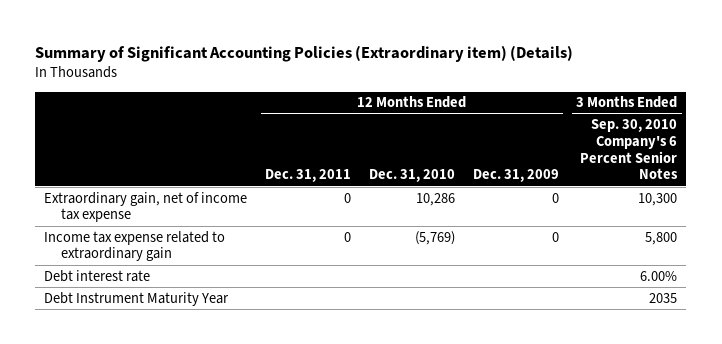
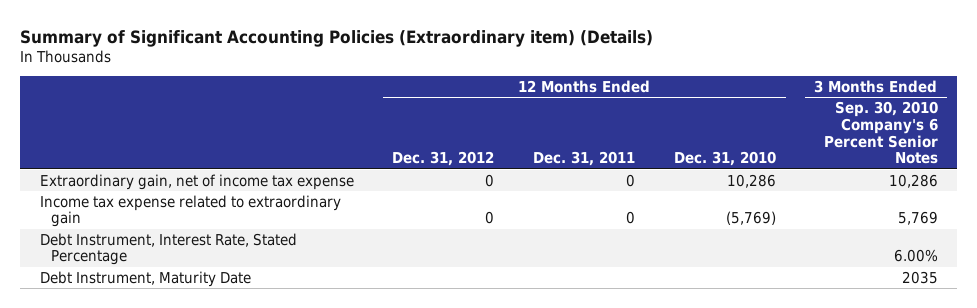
[472,169,559,183] Dec. 31, 2009 -> none
none -> [392,151,495,167] Dec. 31, 2012
[638,192,678,206] 10,300 -> [888,173,938,188] 10,286
[645,231,678,245] 5,800 -> [897,211,938,226] 5,769
[44,269,151,282] Debt interest rate -> [39,232,297,266] Debt Instrument, Interest Rate, Stated Percentage
[44,291,230,306] Debt Instrument Maturity Year -> [39,270,251,287] Debt Instrument, Maturity Date

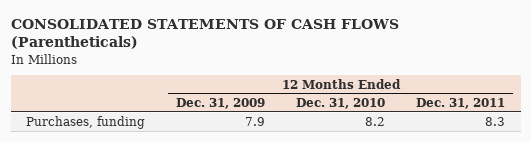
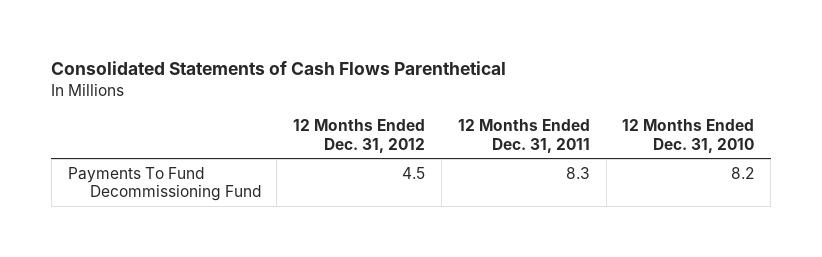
[10,19,399,50] CONSOLIDATED STATEMENTS OF CASH FLOWS (Parentheticals) -> [51,61,507,76] Consolidated Statements of Cash Flows Parenthetical
[176,98,266,110] Dec. 31, 2009 -> none
none -> [293,119,426,153] 12 Months Ended Dec. 31, 2012
[26,116,146,130] Purchases, funding -> [67,166,261,202] Payments To Fund Decommissioning Fund

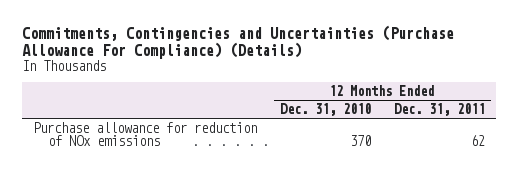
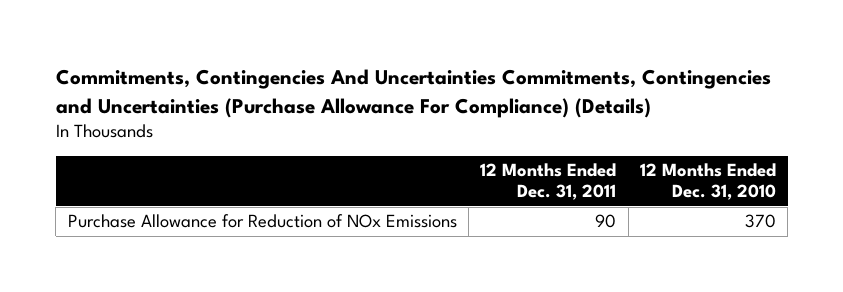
[21,25,454,60] Commitments, Contingencies and Uncertainties (Purchase Allowance For Compliance) (Details) -> [55,69,771,118] Commitments, Contingencies And Uncertainties Commitments, Contingencies and Uncertainties (Purchase Allowance For Compliance) (Details)
[33,122,258,146] Purchase allowance for reduction of NOx emissions -> [67,214,457,229] Purchase Allowance for Reduction of NOx Emissions
[470,134,485,146] 62 -> [595,214,617,229] 90

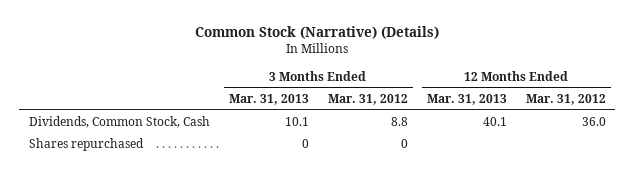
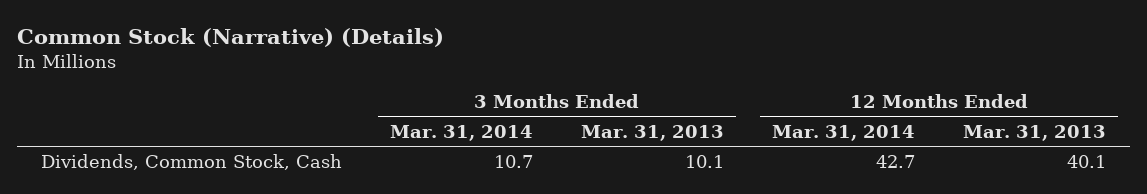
[327,93,408,105] Mar. 31, 2012 -> none
[525,93,606,105] Mar. 31, 2012 -> none
none -> [389,124,533,141] Mar. 31, 2014
none -> [772,124,916,141] Mar. 31, 2014
[28,138,144,152] Shares repurchased -> none

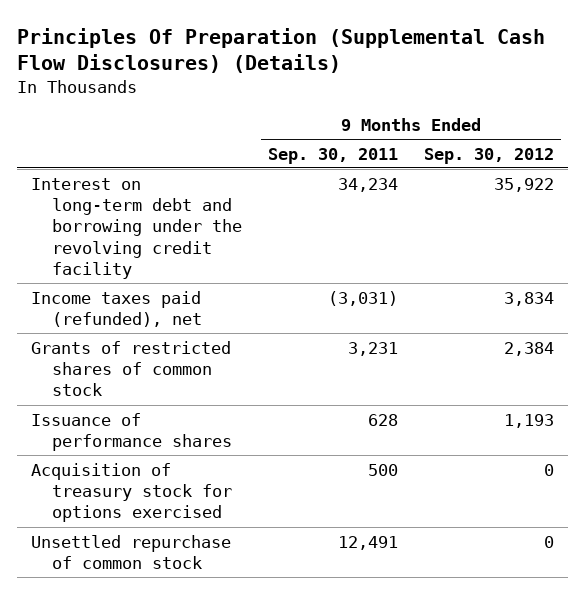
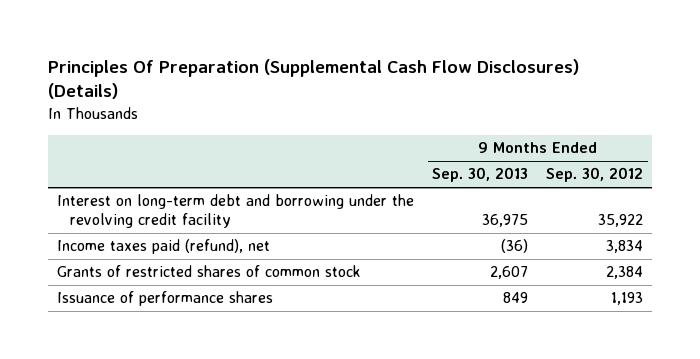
[267,147,398,164] Sep. 30, 2011 -> none
none -> [432,167,529,183] Sep. 30, 2013
[30,290,202,328] Income taxes paid (refunded), net -> [56,239,270,255] Income taxes paid (refund), net
[30,462,232,523] Acquisition of treasury stock for options exercised -> none
[30,534,231,570] Unsettled repurchase of common stock -> none

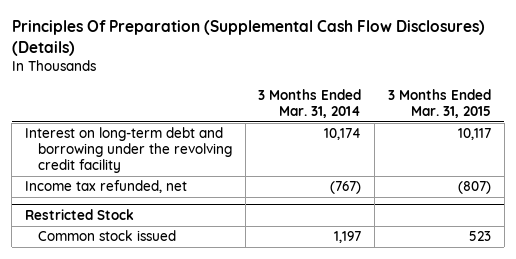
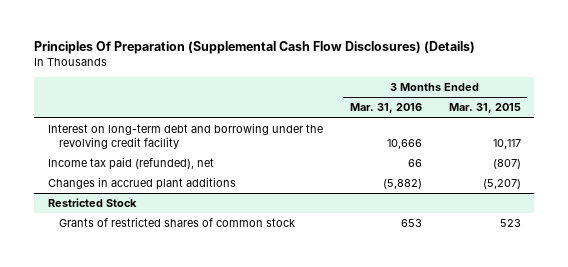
[258,88,362,118] 3 Months Ended Mar. 31, 2014 -> none
none -> [349,103,422,114] Mar. 31, 2016
[25,180,188,194] Income tax refunded, net -> [47,157,214,171] Income tax paid (refunded), net
none -> [47,177,236,191] Changes in accrued plant additions
[37,230,176,242] Common stock issued -> [58,217,295,228] Grants of restricted shares of common stock

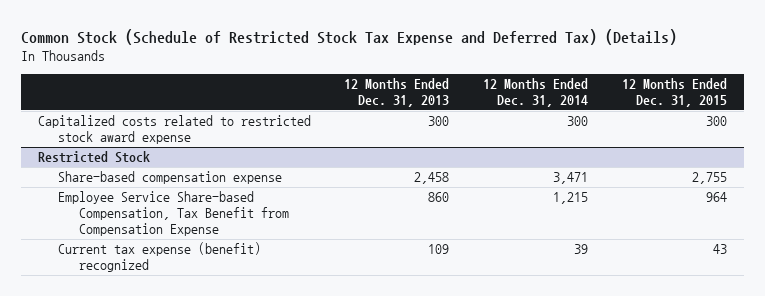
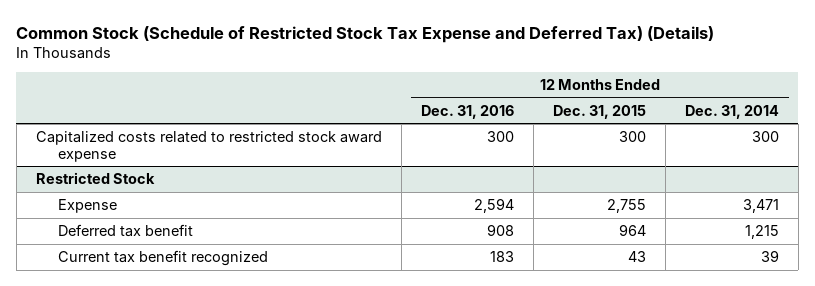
[344,78,450,108] 12 Months Ended Dec. 31, 2013 -> none
none -> [420,104,514,119] Dec. 31, 2016
[58,171,283,185] Share-based compensation expense -> [58,199,118,214] Expense
[58,191,290,237] Employee Service Share-based Compensation, Tax Benefit from Compensation Expense -> [58,224,194,238] Deferred tax benefit
[58,242,262,273] Current tax expense (benefit) recognized -> [58,250,269,267] Current tax benefit recognized

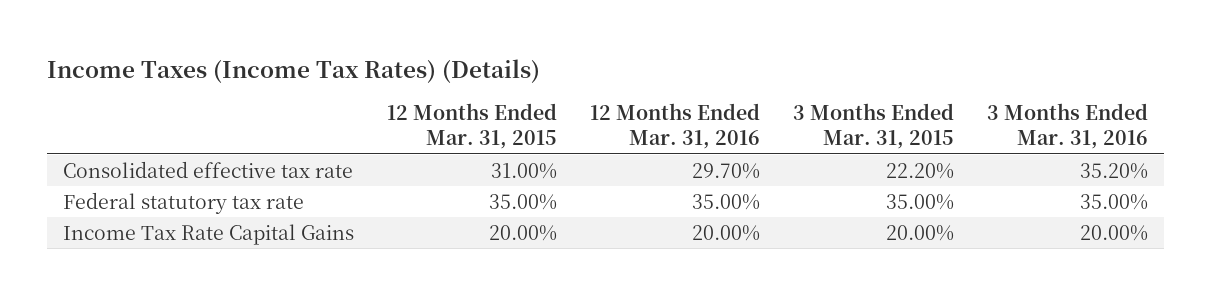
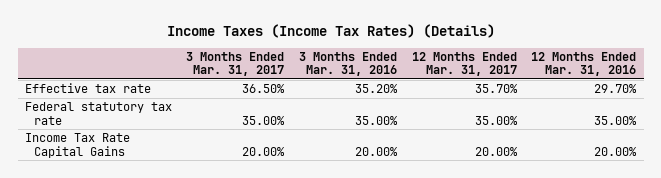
[387,103,558,149] 12 Months Ended Mar. 31, 2015 -> none
[793,103,955,149] 3 Months Ended Mar. 31, 2015 -> none
none -> [186,51,285,77] 3 Months Ended Mar. 31, 2017
none -> [411,51,517,77] 12 Months Ended Mar. 31, 2017
[63,160,354,178] Consolidated effective tax rate -> [24,83,151,94] Effective tax rate

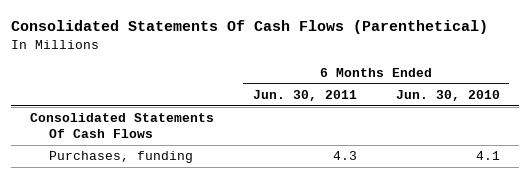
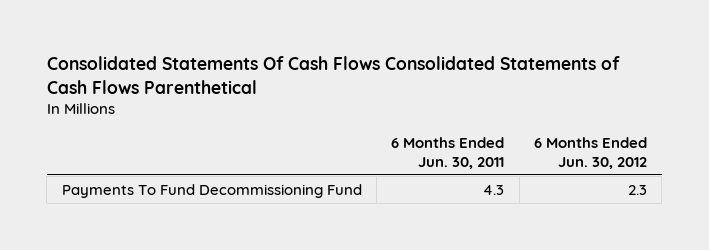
[11,20,489,35] Consolidated Statements Of Cash Flows (Parenthetical) -> [46,56,620,94] Consolidated Statements Of Cash Flows Consolidated Statements of Cash Flows Parenthetical
[395,89,500,101] Jun. 30, 2010 -> none
none -> [534,137,648,169] 6 Months Ended Jun. 30, 2012
[30,113,215,138] Consolidated Statements Of Cash Flows -> none
[48,151,193,164] Purchases, funding -> [61,183,362,198] Payments To Fund Decommissioning Fund

